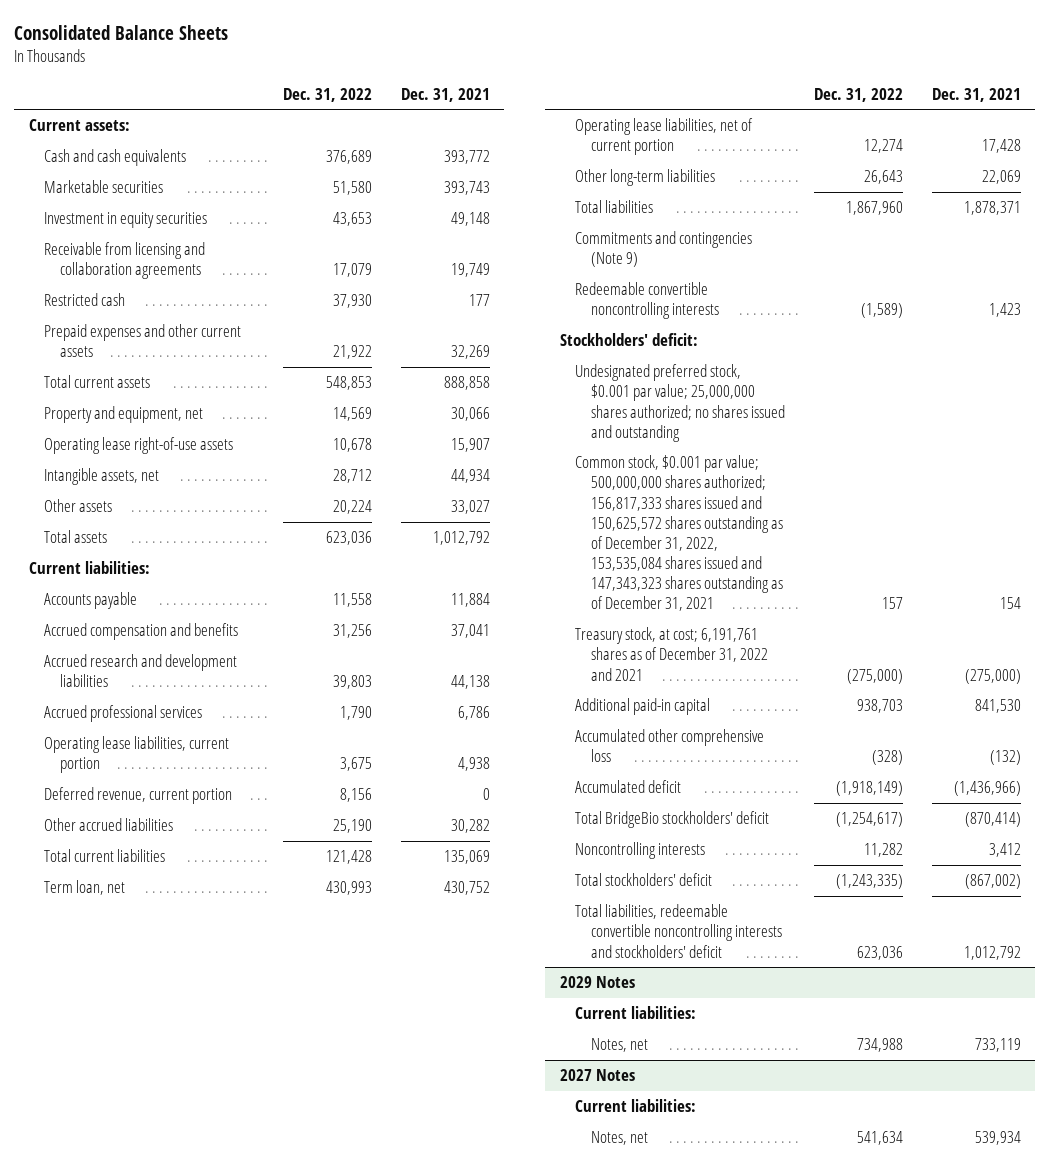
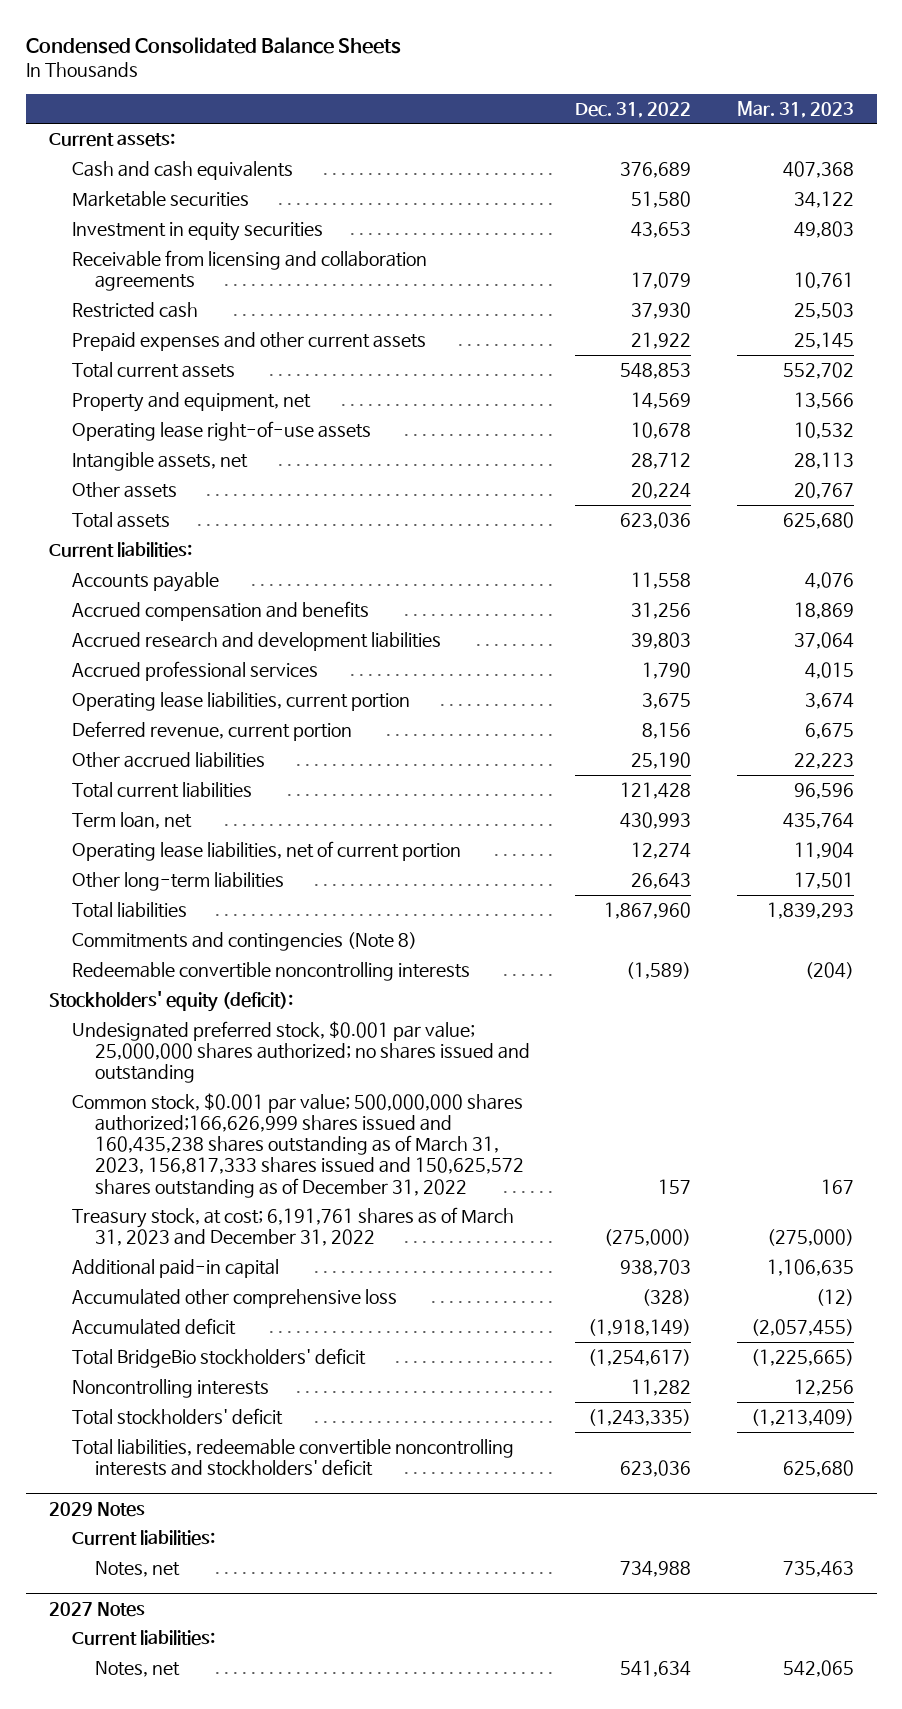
[14,24,229,40] Consolidated Balance Sheets -> [25,36,401,54] Condensed Consolidated Balance Sheets
[400,87,490,102] Dec. 31, 2021 -> none
none -> [736,100,854,118] Mar. 31, 2023
[575,231,753,268] Commitments and contingencies (Note 9) -> [71,932,417,952] Commitments and contingencies (Note 8)
[559,333,698,347] Stockholders' deficit: -> [48,991,293,1013] Stockholders' equity (deficit):
[575,455,783,612] Common stock, $0.001 par value; 500,000,000 shares authorized; 156,817,333 shares issued and 150,625,572 shares outstanding as of December 31, 2022, 153,535,084 shares issued and 147,343,323 shares outstanding as of December 31, 2021 -> [71,1093,524,1198] Common stock, $0.001 par value; 500,000,000 shares authorized;166,626,999 shares issued and 160,435,238 shares outstanding as of March 31, 2023, 156,817,333 shares issued and 150,625,572 shares outstanding as of December 31, 2022
[575,627,768,681] Treasury stock, at cost; 6,191,761 shares as of December 31, 2022 and 2021 -> [71,1207,514,1247] Treasury stock, at cost; 6,191,761 shares as of March 31, 2023 and December 31, 2022

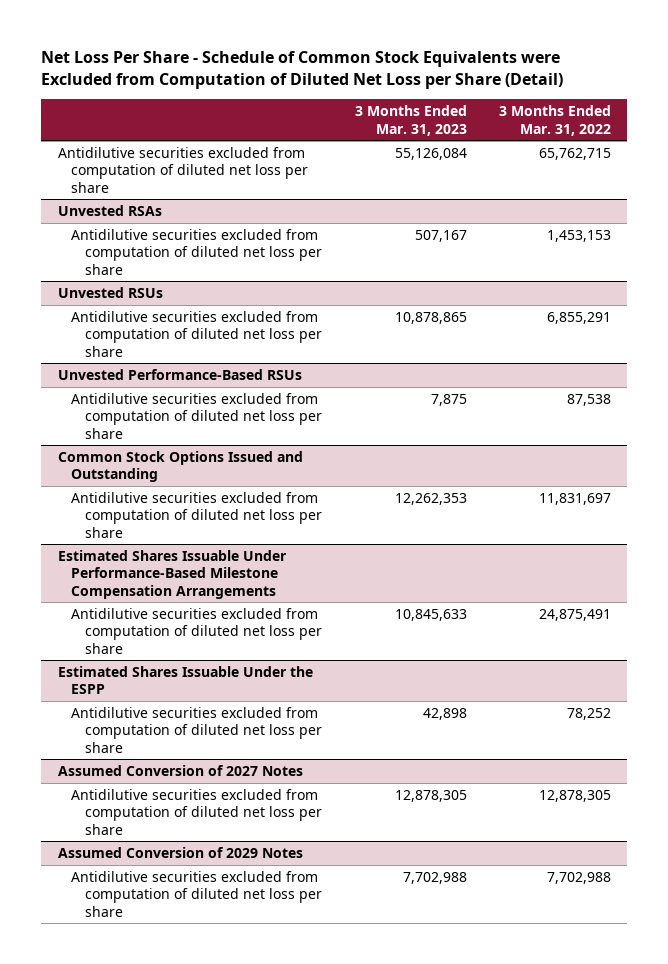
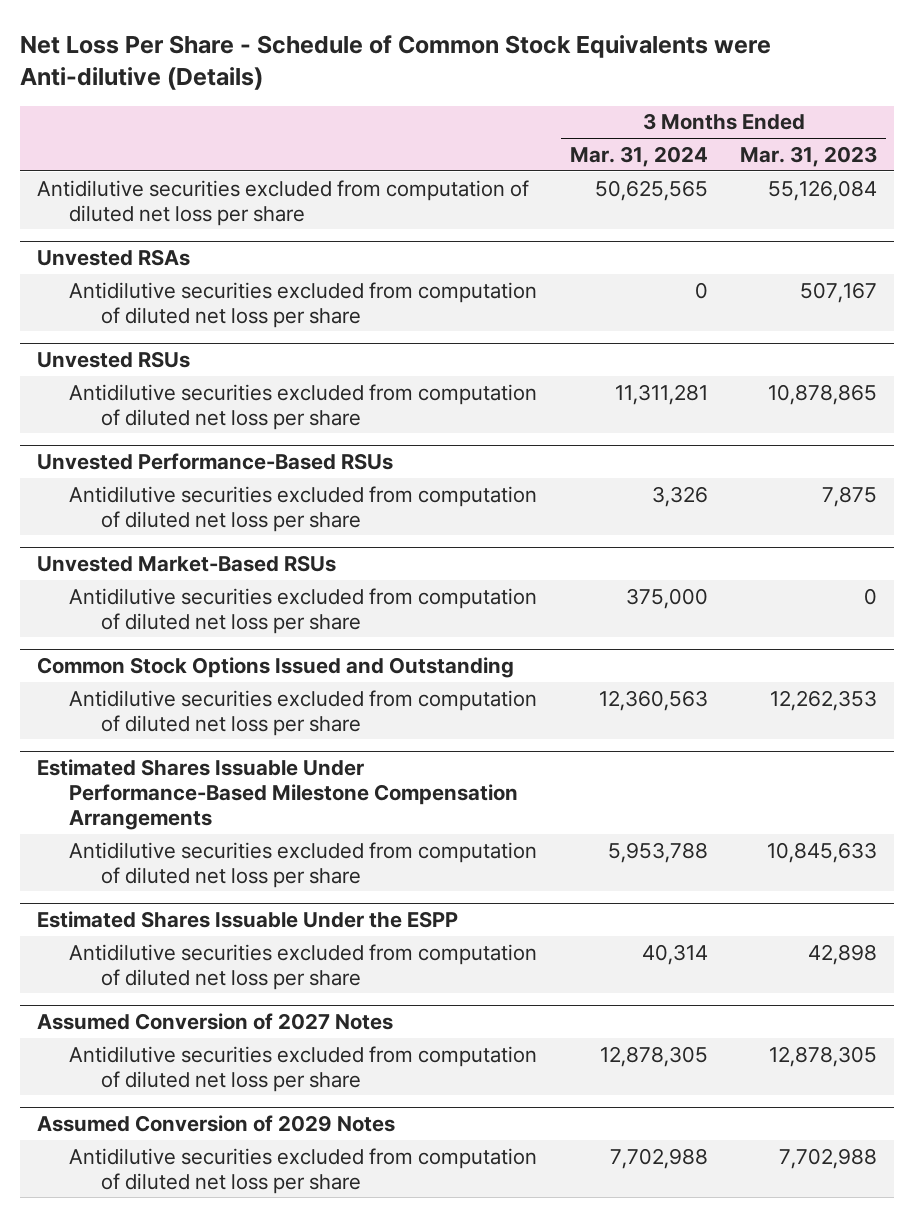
[41,51,564,90] Net Loss Per Share - Schedule of Common Stock Equivalents were Excluded from Computation of Diluted Net Loss per Share (Detail) -> [20,34,772,90] Net Loss Per Share - Schedule of Common Stock Equivalents were Anti-dilutive (Details)
[498,105,611,136] 3 Months Ended Mar. 31, 2022 -> none
none -> [569,145,708,167] Mar. 31, 2024
none -> [36,555,336,573] Unvested Market-Based RSUs
none -> [68,587,537,634] Antidilutive securities excluded from computation of diluted net loss per share

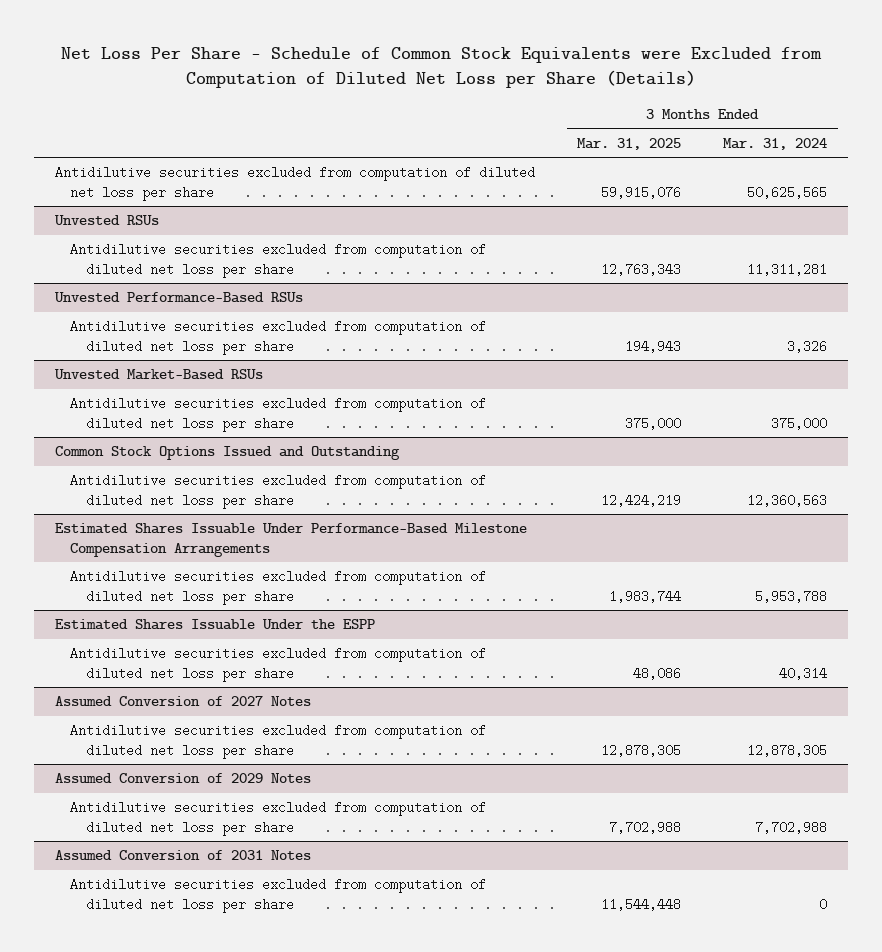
[20,34,772,90] Net Loss Per Share - Schedule of Common Stock Equivalents were Anti-dilutive (Details) -> [61,46,823,88] Net Loss Per Share - Schedule of Common Stock Equivalents were Excluded from Computation of Diluted Net Loss per Share (Details)
[740,145,878,167] Mar. 31, 2023 -> none
none -> [577,137,682,150] Mar. 31, 2025
[36,249,190,267] Unvested RSAs -> none
[68,281,537,328] Antidilutive securities excluded from computation of diluted net loss per share -> none
none -> [55,850,312,861] Assumed Conversion of 2031 Notes
none -> [70,878,487,913] Antidilutive securities excluded from computation of diluted net loss per share

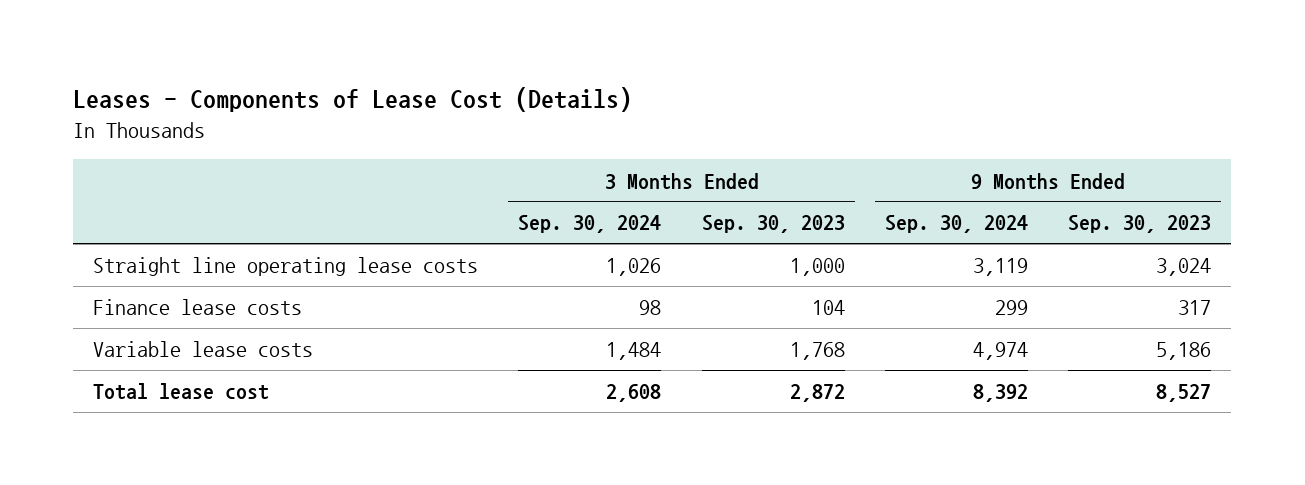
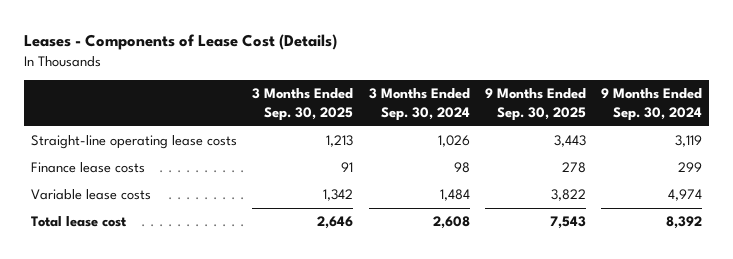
[701,215,845,234] Sep. 30, 2023 -> none
[1068,215,1212,234] Sep. 30, 2023 -> none
none -> [252,88,354,122] 3 Months Ended Sep. 30, 2025
none -> [484,88,586,122] 9 Months Ended Sep. 30, 2025
[93,257,479,277] Straight line operating lease costs -> [31,135,238,150] Straight-line operating lease costs

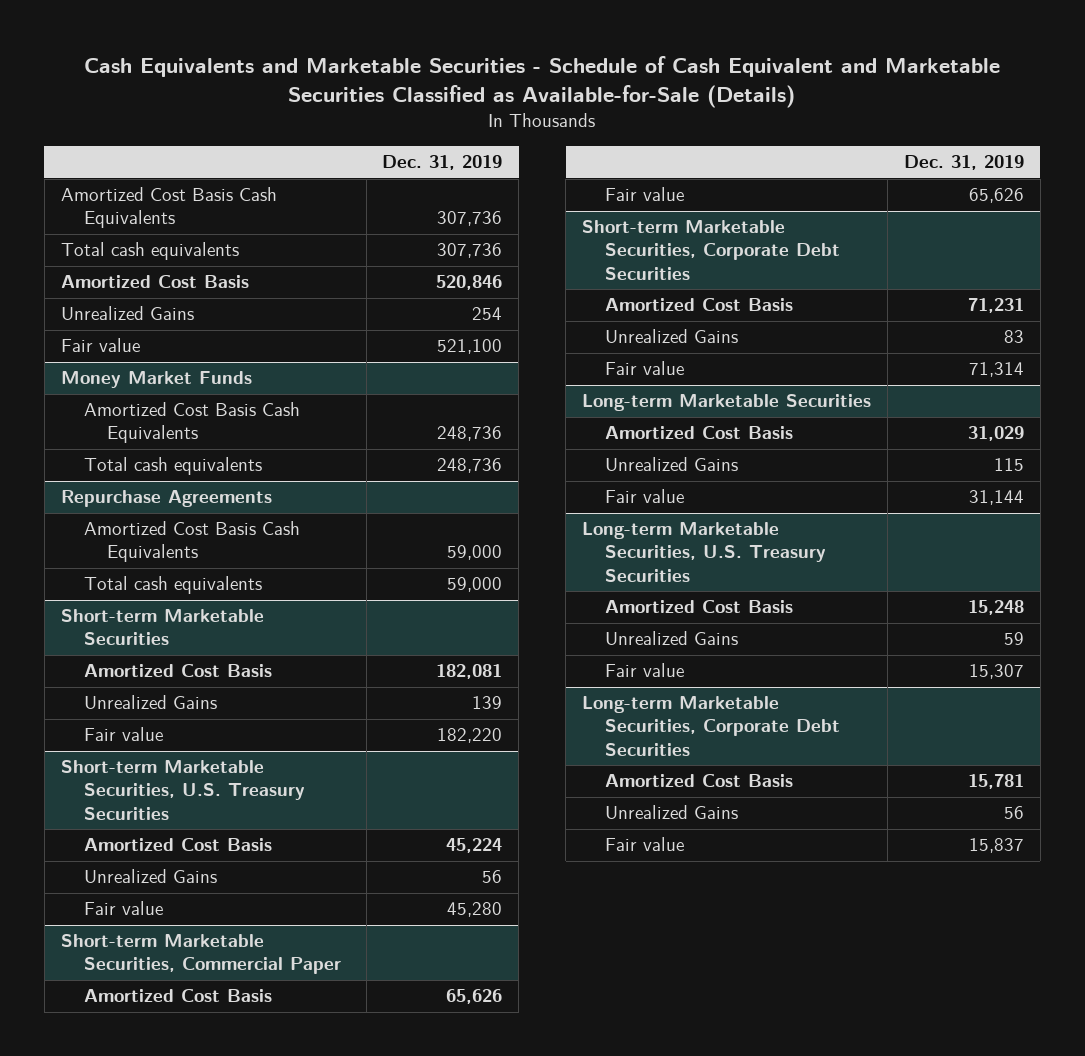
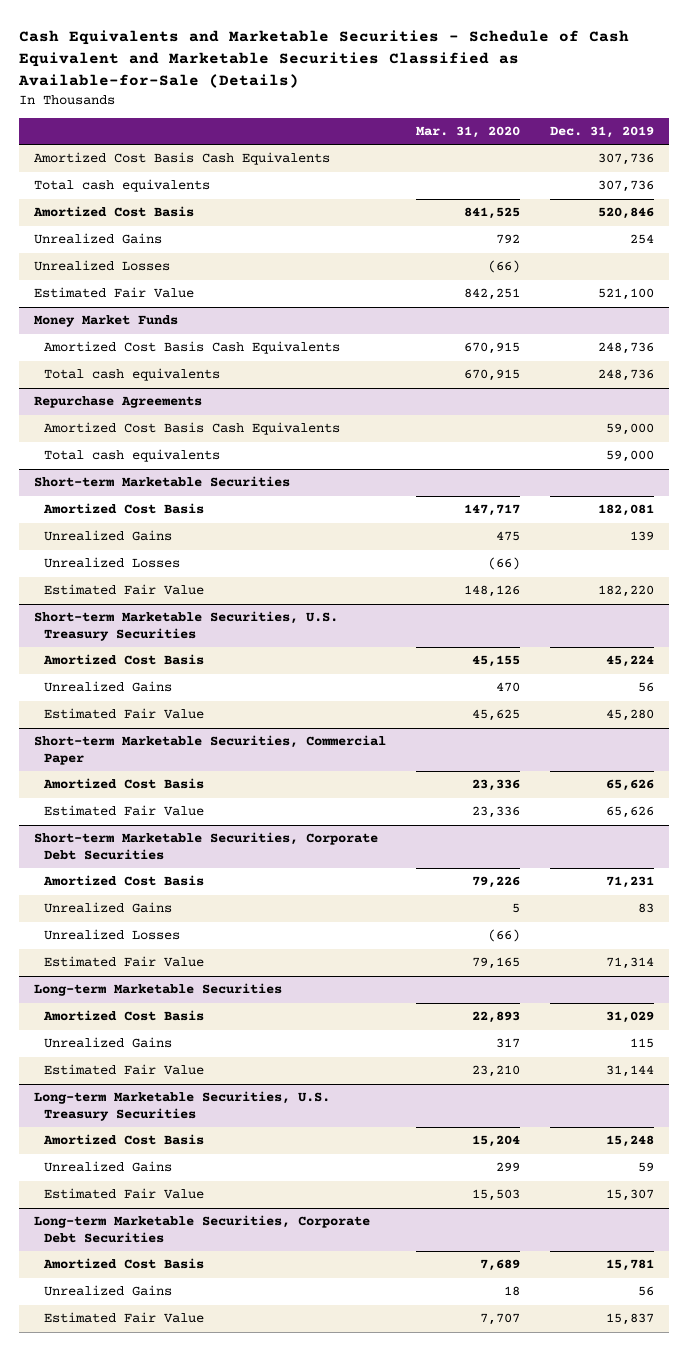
none -> [416,125,521,138] Mar. 31, 2020
none -> [34,260,171,272] Unrealized Losses
[60,338,140,353] Fair value -> [34,287,195,299] Estimated Fair Value
none -> [44,557,181,569] Unrealized Losses
[83,727,163,742] Fair value -> [44,584,205,596] Estimated Fair Value
[83,901,163,916] Fair value -> [44,708,205,720] Estimated Fair Value
[605,187,685,202] Fair value -> [44,805,205,817] Estimated Fair Value
none -> [44,929,181,941] Unrealized Losses
[605,361,685,376] Fair value -> [44,956,205,968] Estimated Fair Value
[605,489,685,504] Fair value -> [44,1064,205,1076] Estimated Fair Value
[605,663,685,678] Fair value -> [44,1188,205,1200] Estimated Fair Value
[605,837,685,852] Fair value -> [44,1312,205,1324] Estimated Fair Value

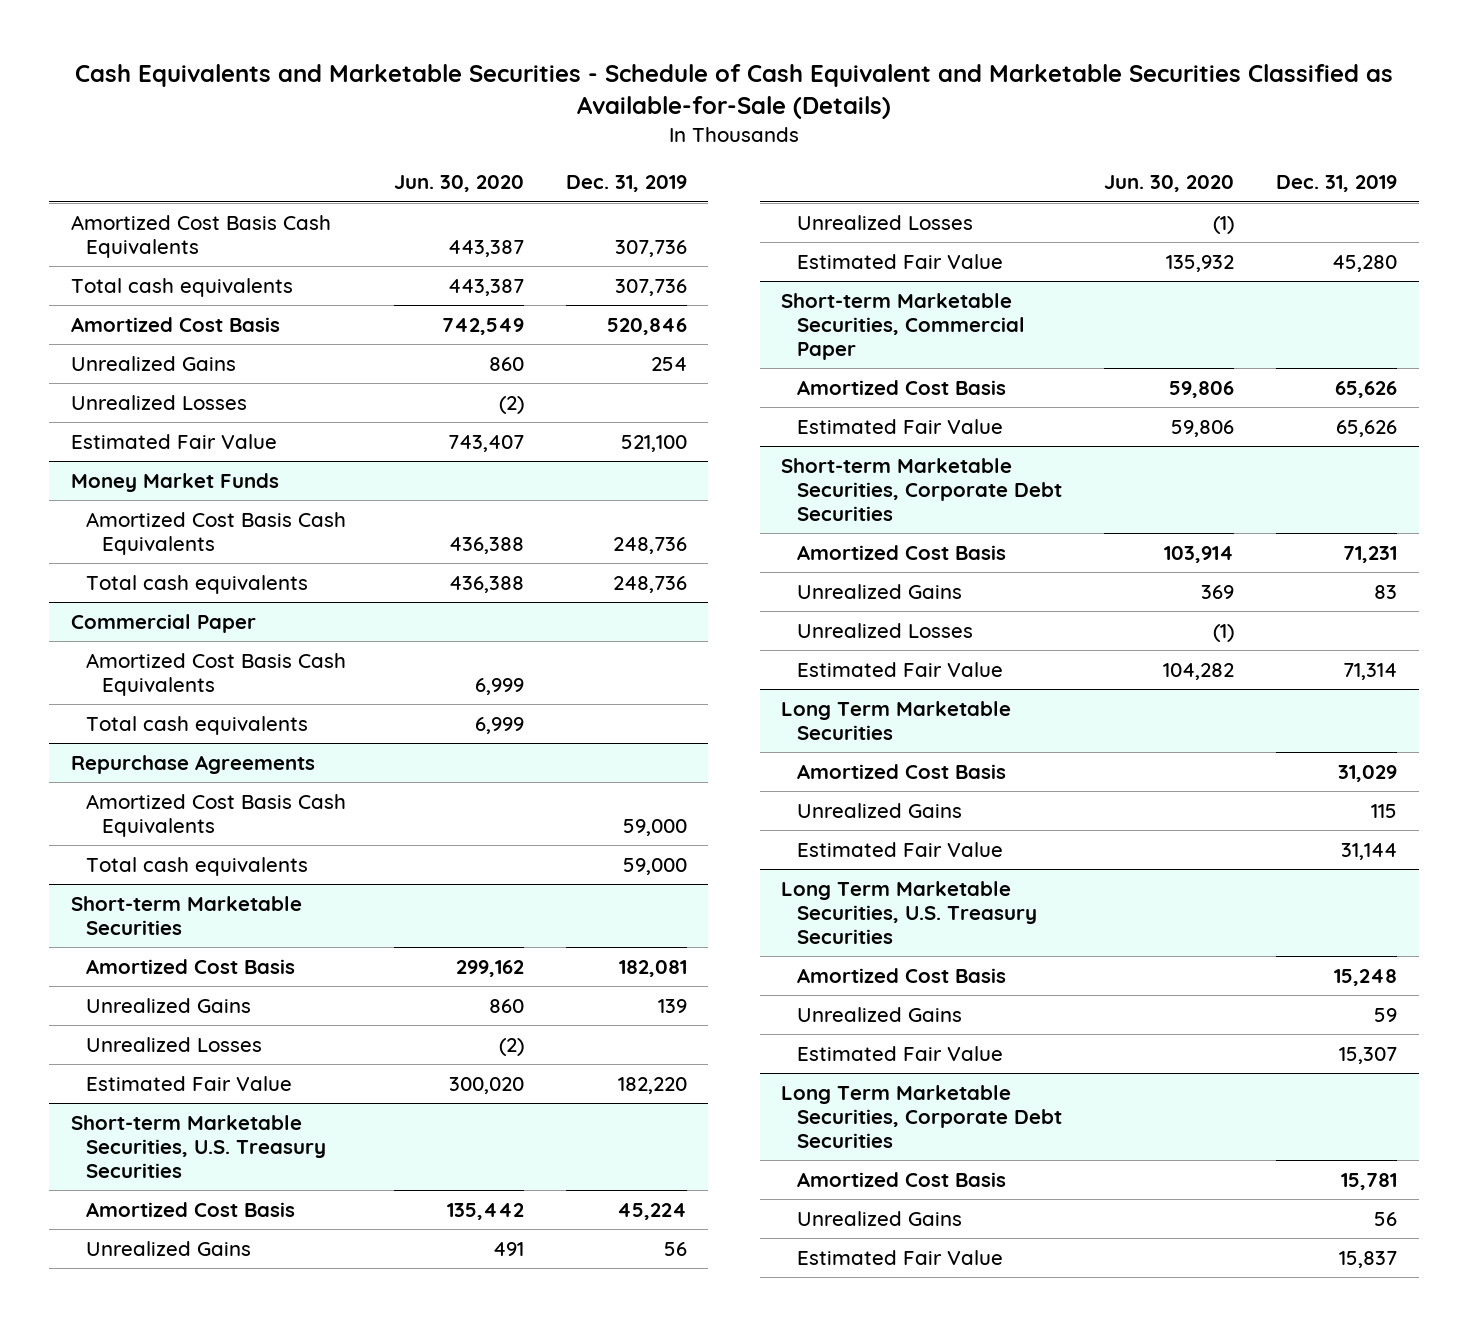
[416,125,521,138] Mar. 31, 2020 -> none
none -> [393,175,524,193] Jun. 30, 2020
none -> [70,613,256,633] Commercial Paper
none -> [86,652,347,697] Amortized Cost Basis Cash Equivalents
none -> [86,715,309,735] Total cash equivalents
none -> [796,214,973,230] Unrealized Losses
[34,983,283,997] Long-term Marketable Securities -> [781,700,1012,741] Long Term Marketable Securities
[34,1091,331,1121] Long-term Marketable Securities, U.S. Treasury Securities -> [781,880,1037,945] Long Term Marketable Securities, U.S. Treasury Securities
[34,1215,371,1243] Long-term Marketable Securities, Corporate Debt Securities -> [781,1084,1062,1149] Long Term Marketable Securities, Corporate Debt Securities

